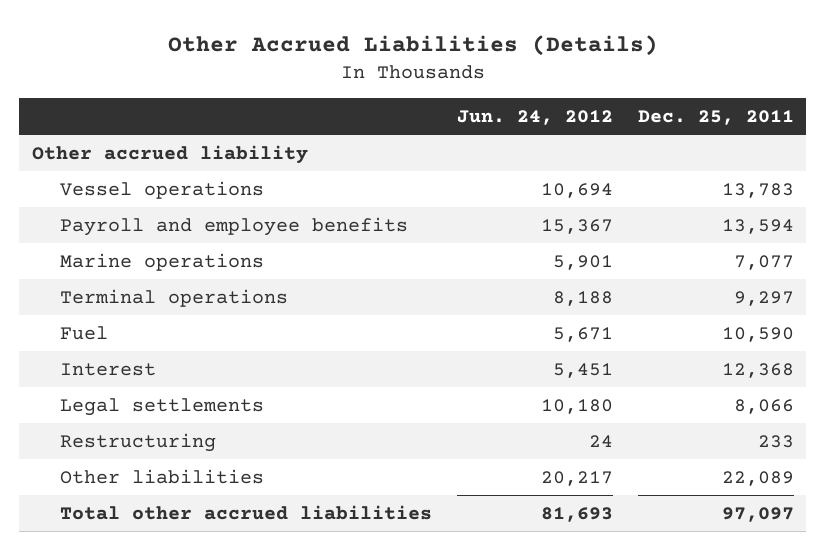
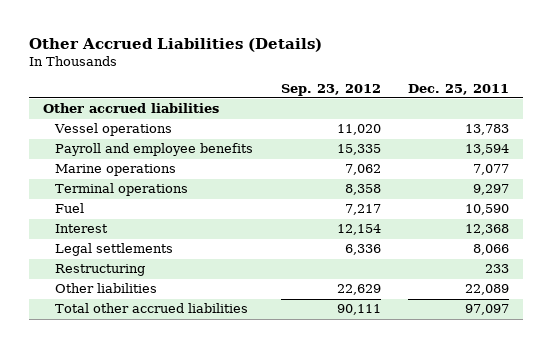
[456,109,613,125] Jun. 24, 2012 -> none
none -> [280,83,381,96] Sep. 23, 2012
[31,144,308,164] Other accrued liability -> [43,103,220,114] Other accrued liabilities

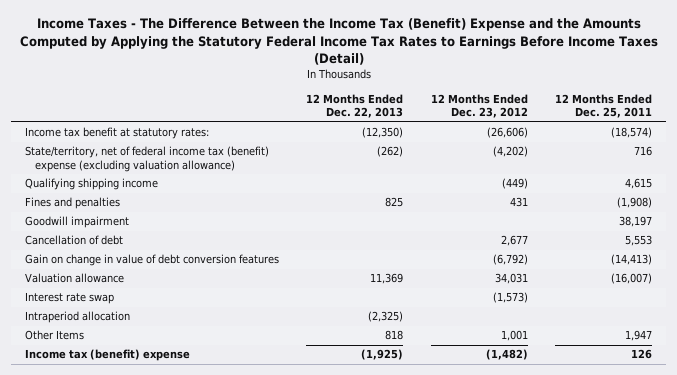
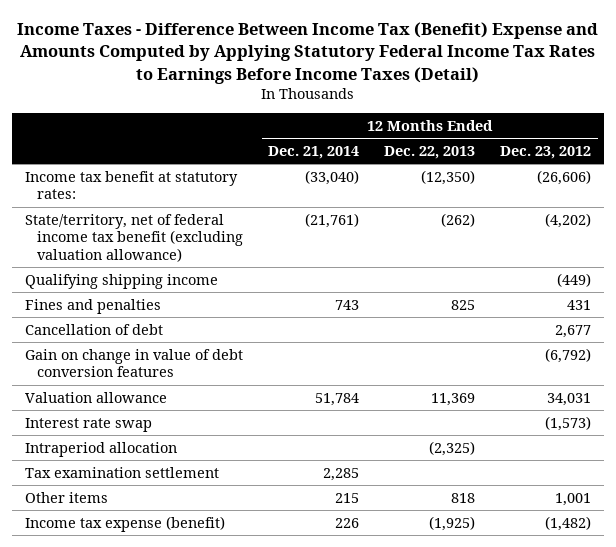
[19,18,658,66] Income Taxes - The Difference Between the Income Tax (Benefit) Expense and the Amounts Computed by Applying the Statutory Federal Income Tax Rates to Earnings Before Income Taxes (Detail) -> [17,21,599,84] Income Taxes - Difference Between Income Tax (Benefit) Expense and Amounts Computed by Applying Statutory Federal Income Tax Rates to Earnings Before Income Taxes (Detail)
[555,93,653,119] 12 Months Ended Dec. 25, 2011 -> none
none -> [268,146,360,160] Dec. 21, 2014
[24,146,269,173] State/territory, net of federal income tax (benefit) expense (excluding valuation allowance) -> [24,213,244,262] State/territory, net of federal income tax benefit (excluding valuation allowance)
[24,216,129,229] Goodwill impairment -> none
none -> [24,466,219,478] Tax examination settlement
[24,330,84,341] Other Items -> [24,491,108,503] Other items
[24,349,190,362] Income tax (benefit) expense -> [24,515,225,532] Income tax expense (benefit)

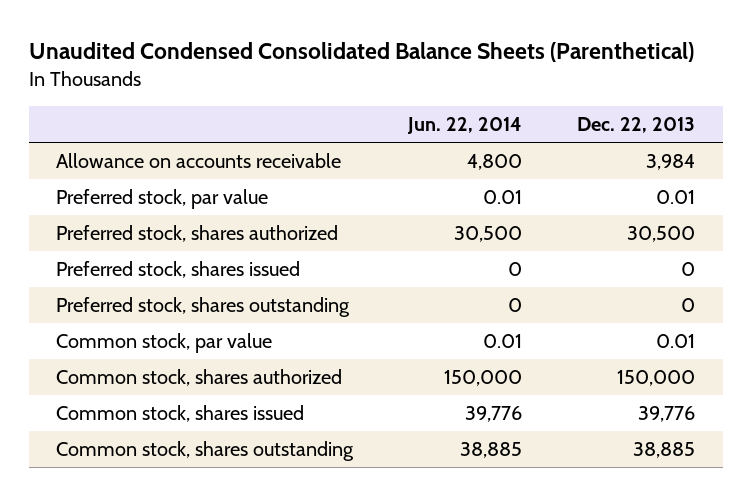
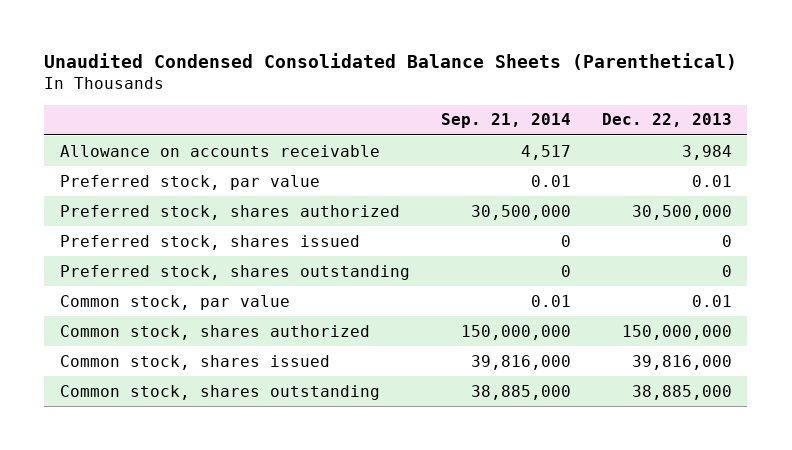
[407,116,523,134] Jun. 22, 2014 -> none
none -> [440,113,571,129] Sep. 21, 2014
[627,226,696,243] 30,500 -> [631,204,732,220] 30,500,000
[617,370,696,387] 150,000 -> [621,324,732,340] 150,000,000
[638,406,696,423] 39,776 -> [631,354,732,370] 39,816,000
[633,442,696,459] 38,885 -> [631,384,732,400] 38,885,000

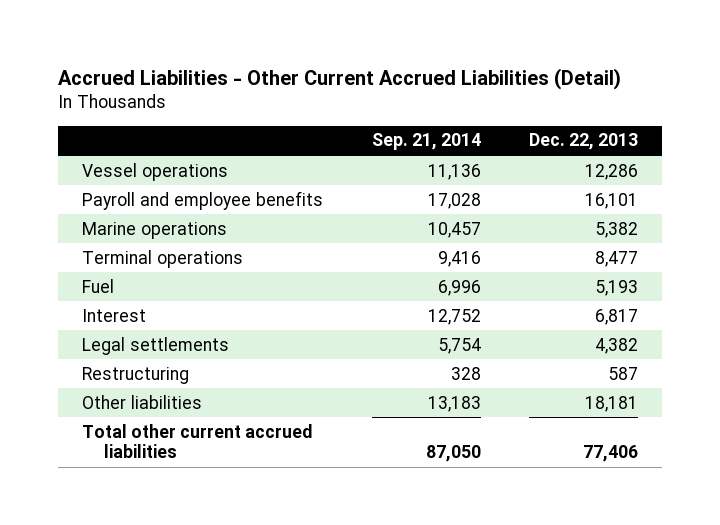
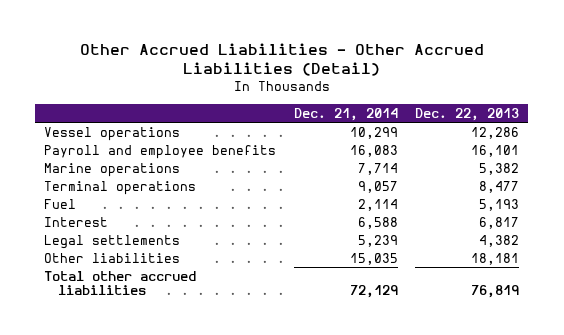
[58,67,622,90] Accrued Liabilities - Other Current Accrued Liabilities (Detail) -> [79,42,484,77] Other Accrued Liabilities - Other Accrued Liabilities (Detail)
[371,133,481,151] Sep. 21, 2014 -> none
none -> [293,107,398,121] Dec. 21, 2014
[82,366,190,384] Restructuring -> none
[82,423,313,458] Total other current accrued liabilities -> [44,270,197,296] Total other accrued liabilities
[583,444,639,462] 77,406 -> [471,285,520,299] 76,819

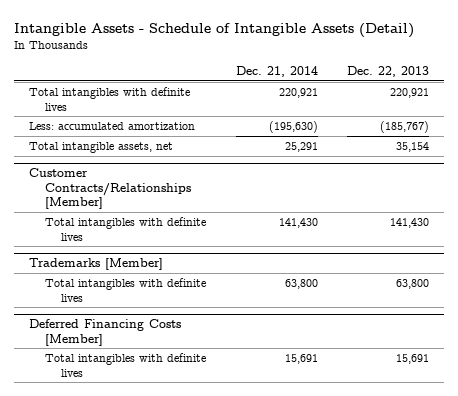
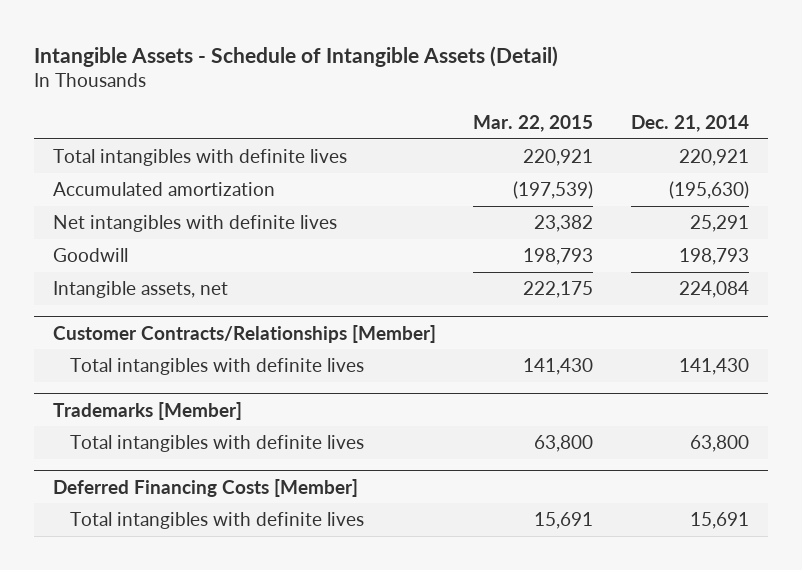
[347,66,430,78] Dec. 22, 2013 -> none
none -> [473,114,594,132] Mar. 22, 2015
[28,122,195,131] Less: accumulated amortization -> [52,182,275,197] Accumulated amortization
[28,142,173,154] Total intangible assets, net -> [52,215,337,233] Net intangibles with definite lives
none -> [52,248,128,263] Goodwill
none -> [52,281,228,299] Intangible assets, net

